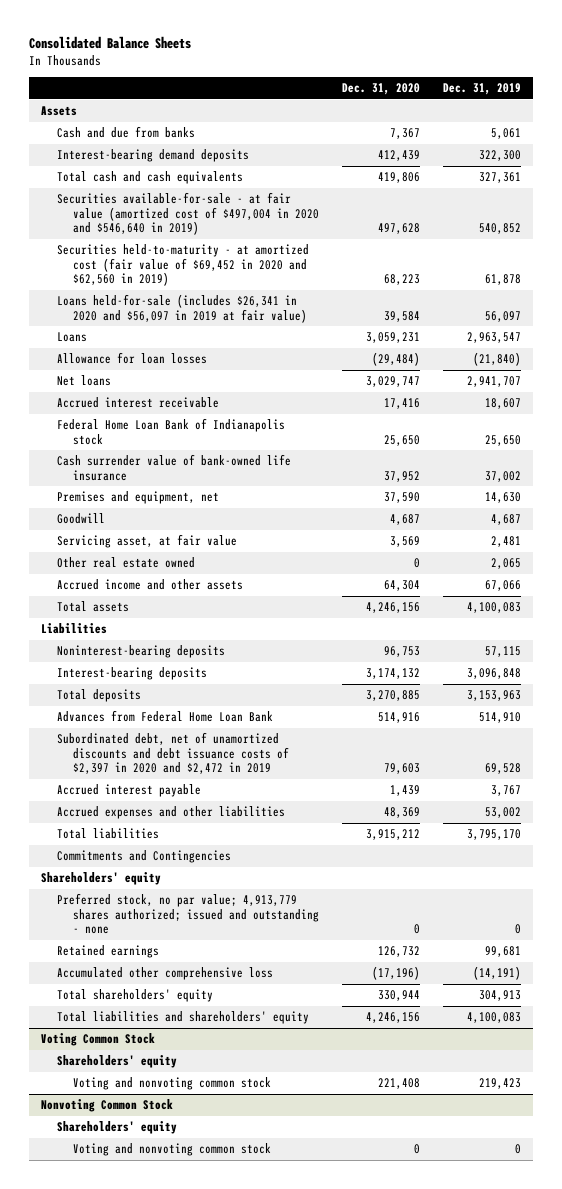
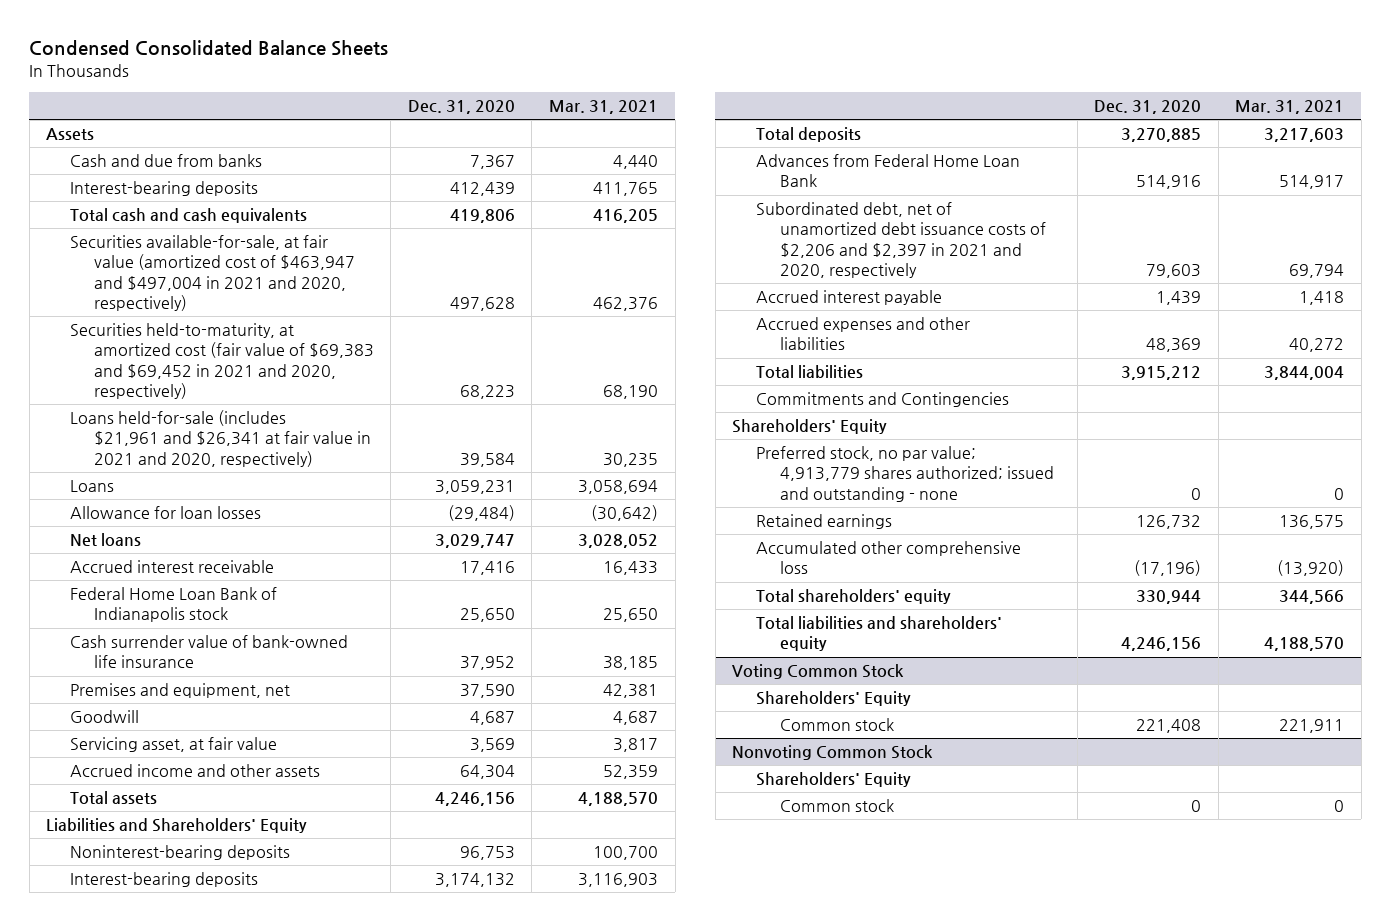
[29,36,192,50] Consolidated Balance Sheets -> [29,40,389,57] Condensed Consolidated Balance Sheets
[443,83,522,96] Dec. 31, 2019 -> none
none -> [548,100,658,115] Mar. 31, 2021
[56,149,249,163] Interest-bearing demand deposits -> [69,181,258,197] Interest-bearing deposits
[56,192,320,236] Securities available-for-sale - at fair value (amortized cost of $497,004 in 2020 and $546,640 in 2019) -> [69,235,355,311] Securities available-for-sale, at fair value (amortized cost of $463,947 and $497,004 in 2021 and 2020, respectively)
[56,244,309,287] Securities held-to-maturity - at amortized cost (fair value of $69,452 in 2020 and $62,560 in 2019) -> [69,323,374,399] Securities held-to-maturity, at amortized cost (fair value of $69,383 and $69,452 in 2021 and 2020, respectively)
[56,294,308,323] Loans held-for-sale (includes $26,341 in 2020 and $56,097 in 2019 at fair value) -> [69,410,371,467] Loans held-for-sale (includes $21,961 and $26,341 at fair value in 2021 and 2020, respectively)
[56,557,195,569] Other real estate owned -> none
[40,623,107,635] Liabilities -> none
none -> [46,818,308,834] Liabilities and Shareholders' Equity
[56,732,290,775] Subordinated debt, net of unamortized discounts and debt issuance costs of $2,397 in 2020 and $2,472 in 2019 -> [756,202,1046,278] Subordinated debt, net of unamortized debt issuance costs of $2,206 and $2,397 in 2021 and 2020, respectively
[40,872,161,886] Shareholders' equity -> [732,419,888,435] Shareholders' Equity
[56,1055,177,1069] Shareholders' equity -> [756,691,912,707] Shareholders' Equity
[73,1077,272,1091] Voting and nonvoting common stock -> [779,718,894,732] Common stock
[56,1121,177,1135] Shareholders' equity -> [756,772,912,788] Shareholders' Equity
[73,1143,272,1157] Voting and nonvoting common stock -> [779,799,894,813] Common stock

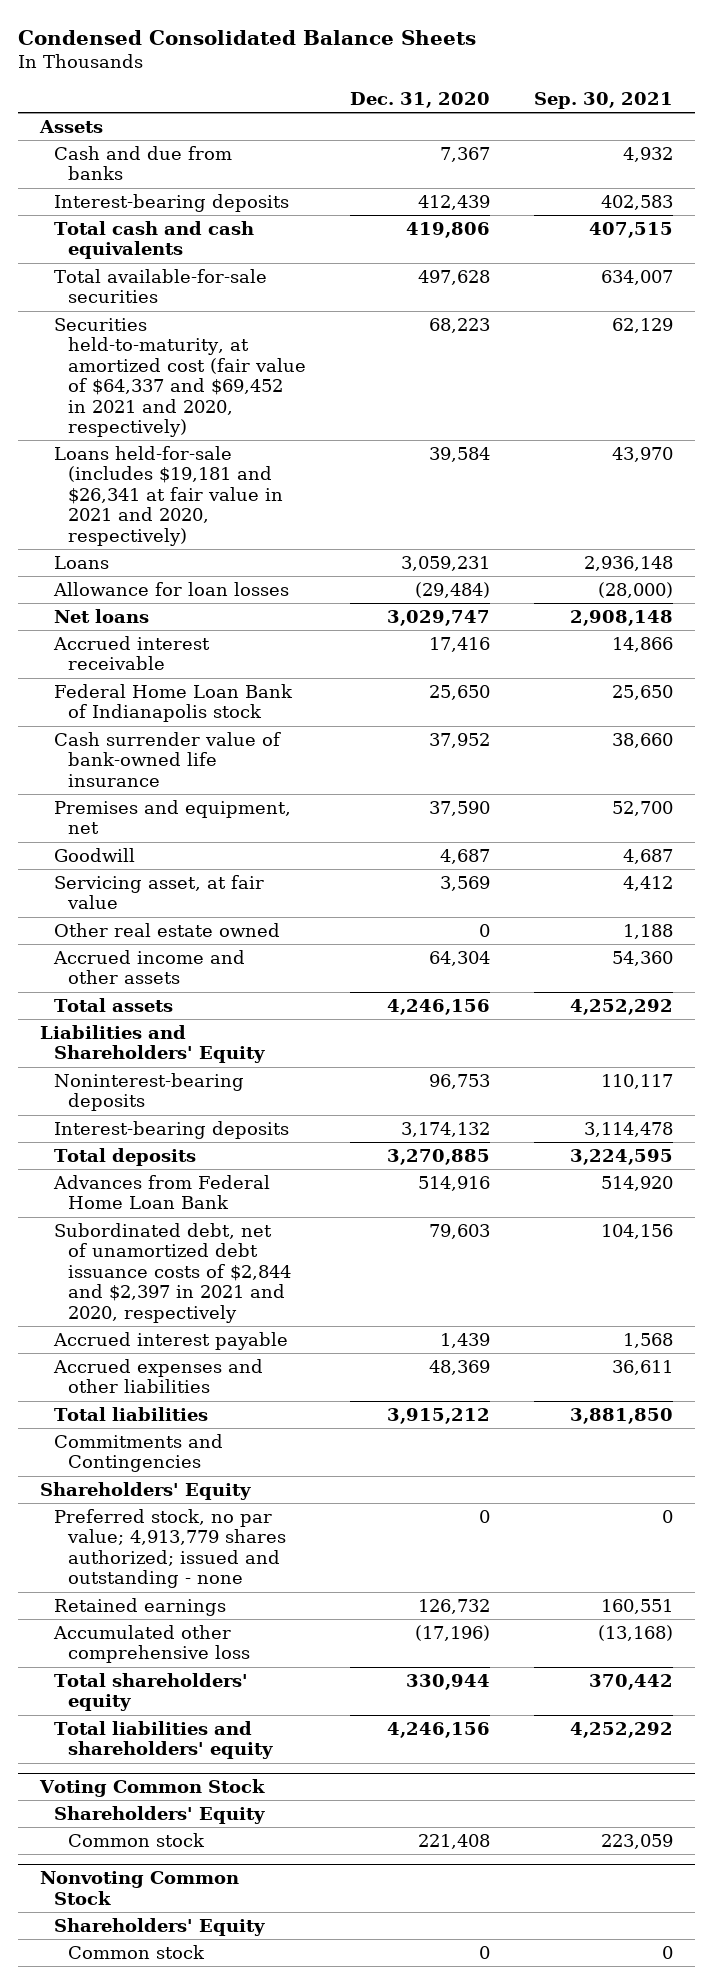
[548,100,658,115] Mar. 31, 2021 -> none
none -> [534,92,674,110] Sep. 30, 2021
[69,235,355,311] Securities available-for-sale, at fair value (amortized cost of $463,947 and $497,004 in 2021 and 2020, respectively) -> [53,268,267,304] Total available-for-sale securities
[69,323,374,399] Securities held-to-maturity, at amortized cost (fair value of $69,383 and $69,452 in 2021 and 2020, respectively) -> [53,317,307,438] Securities held-to-maturity, at amortized cost (fair value of $64,337 and $69,452 in 2021 and 2020, respectively)
[69,410,371,467] Loans held-for-sale (includes $21,961 and $26,341 at fair value in 2021 and 2020, respectively) -> [53,445,284,546] Loans held-for-sale (includes $19,181 and $26,341 at fair value in 2021 and 2020, respectively)
none -> [53,922,280,937] Other real estate owned
[756,202,1046,278] Subordinated debt, net of unamortized debt issuance costs of $2,206 and $2,397 in 2021 and 2020, respectively -> [53,1222,292,1323] Subordinated debt, net of unamortized debt issuance costs of $2,844 and $2,397 in 2021 and 2020, respectively

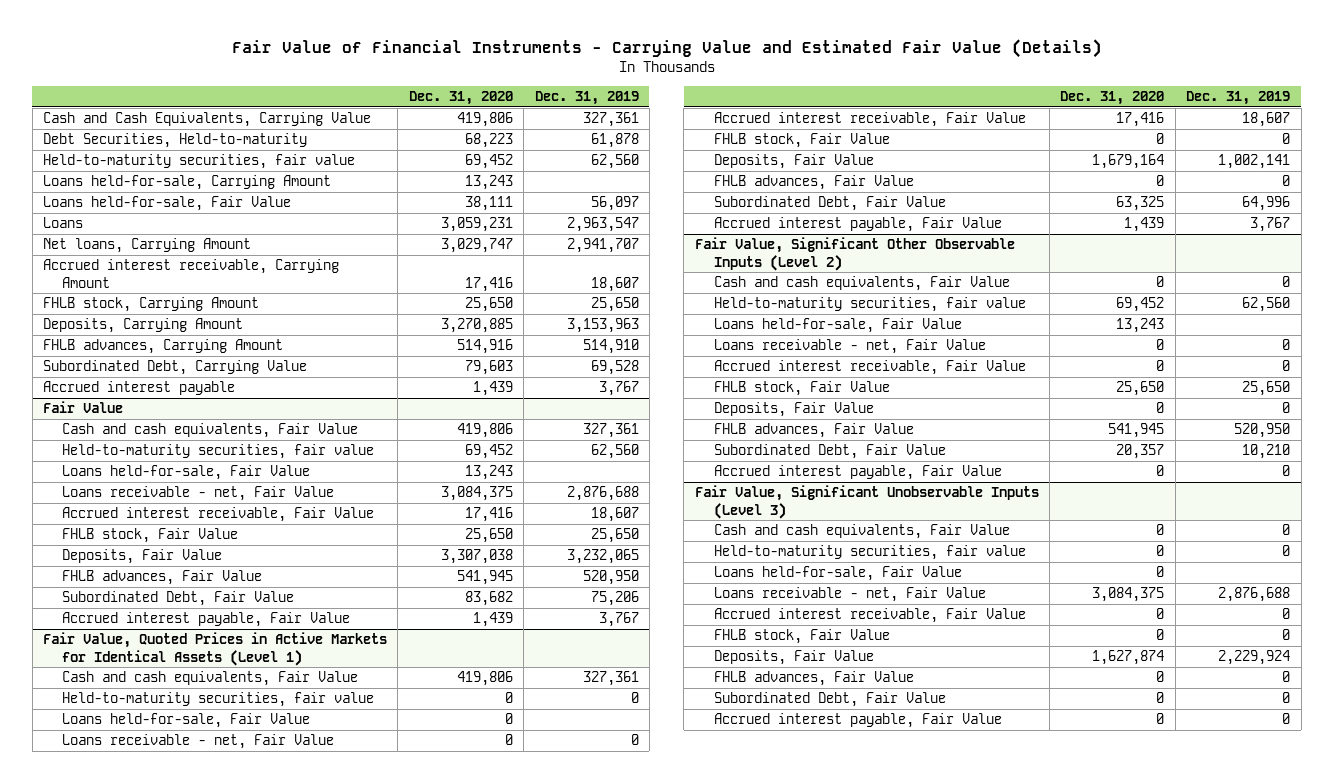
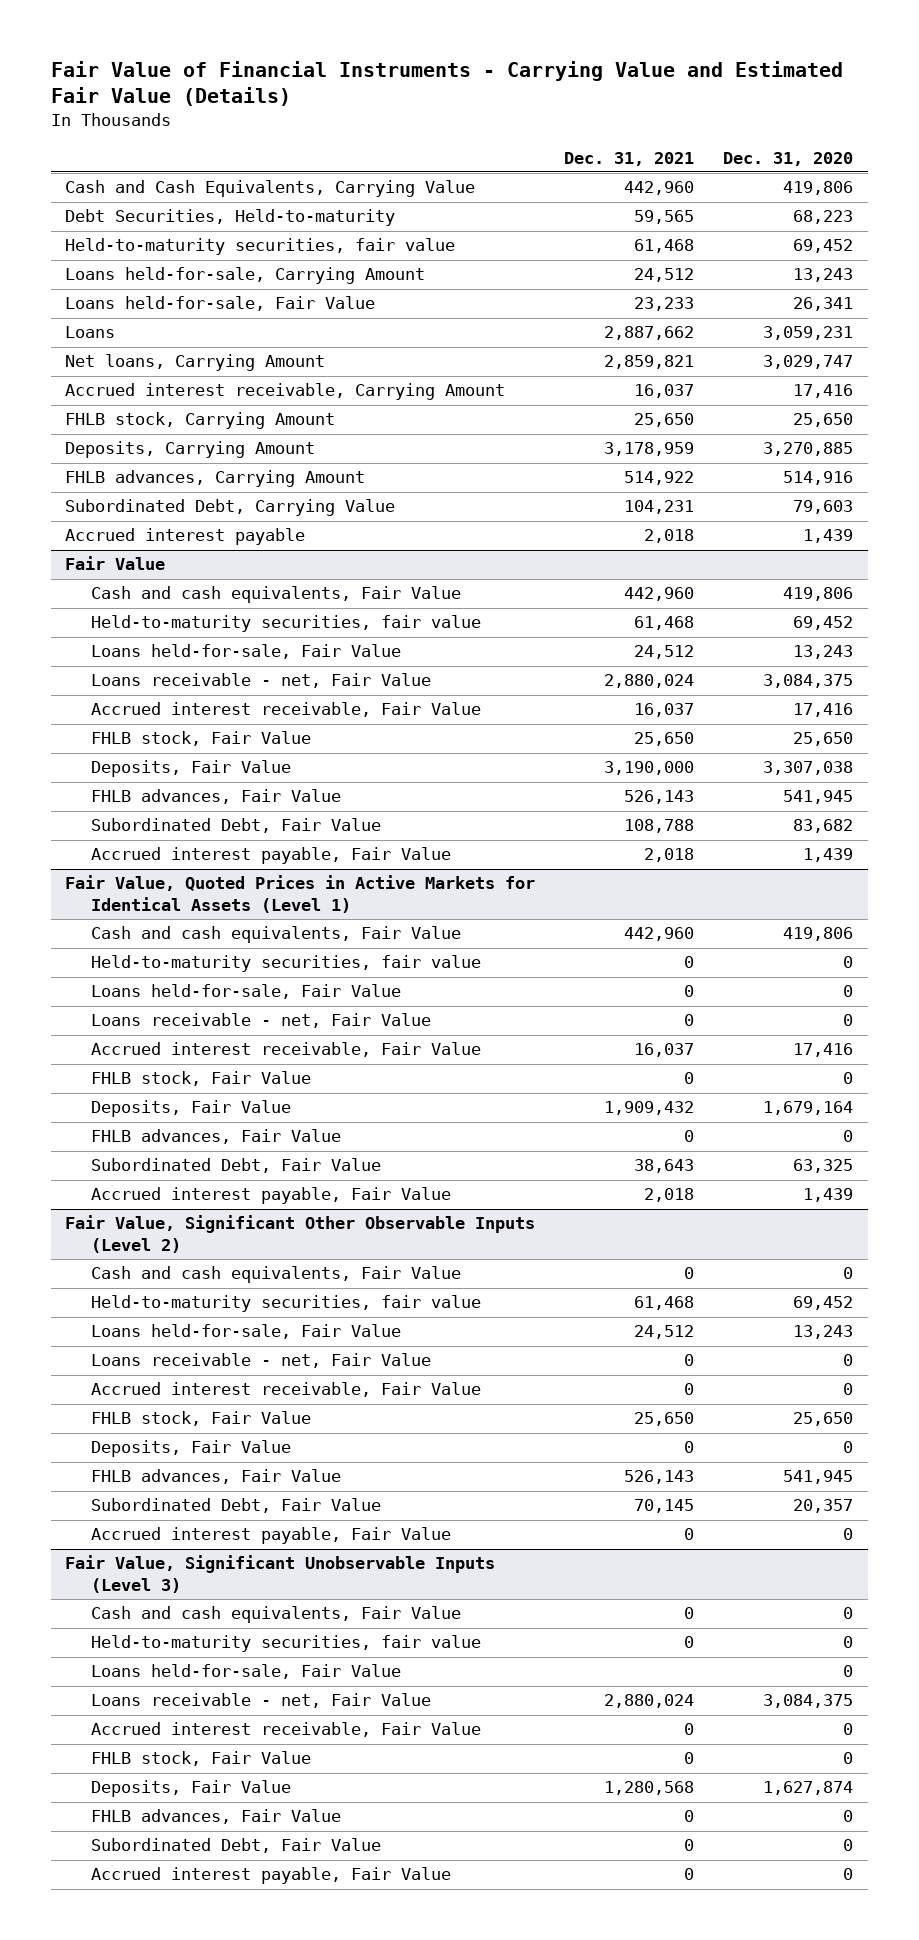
[534,91,639,106] Dec. 31, 2019 -> none
none -> [564,151,695,166] Dec. 31, 2021
[464,196,513,212] 38,111 -> [793,297,854,312] 26,341

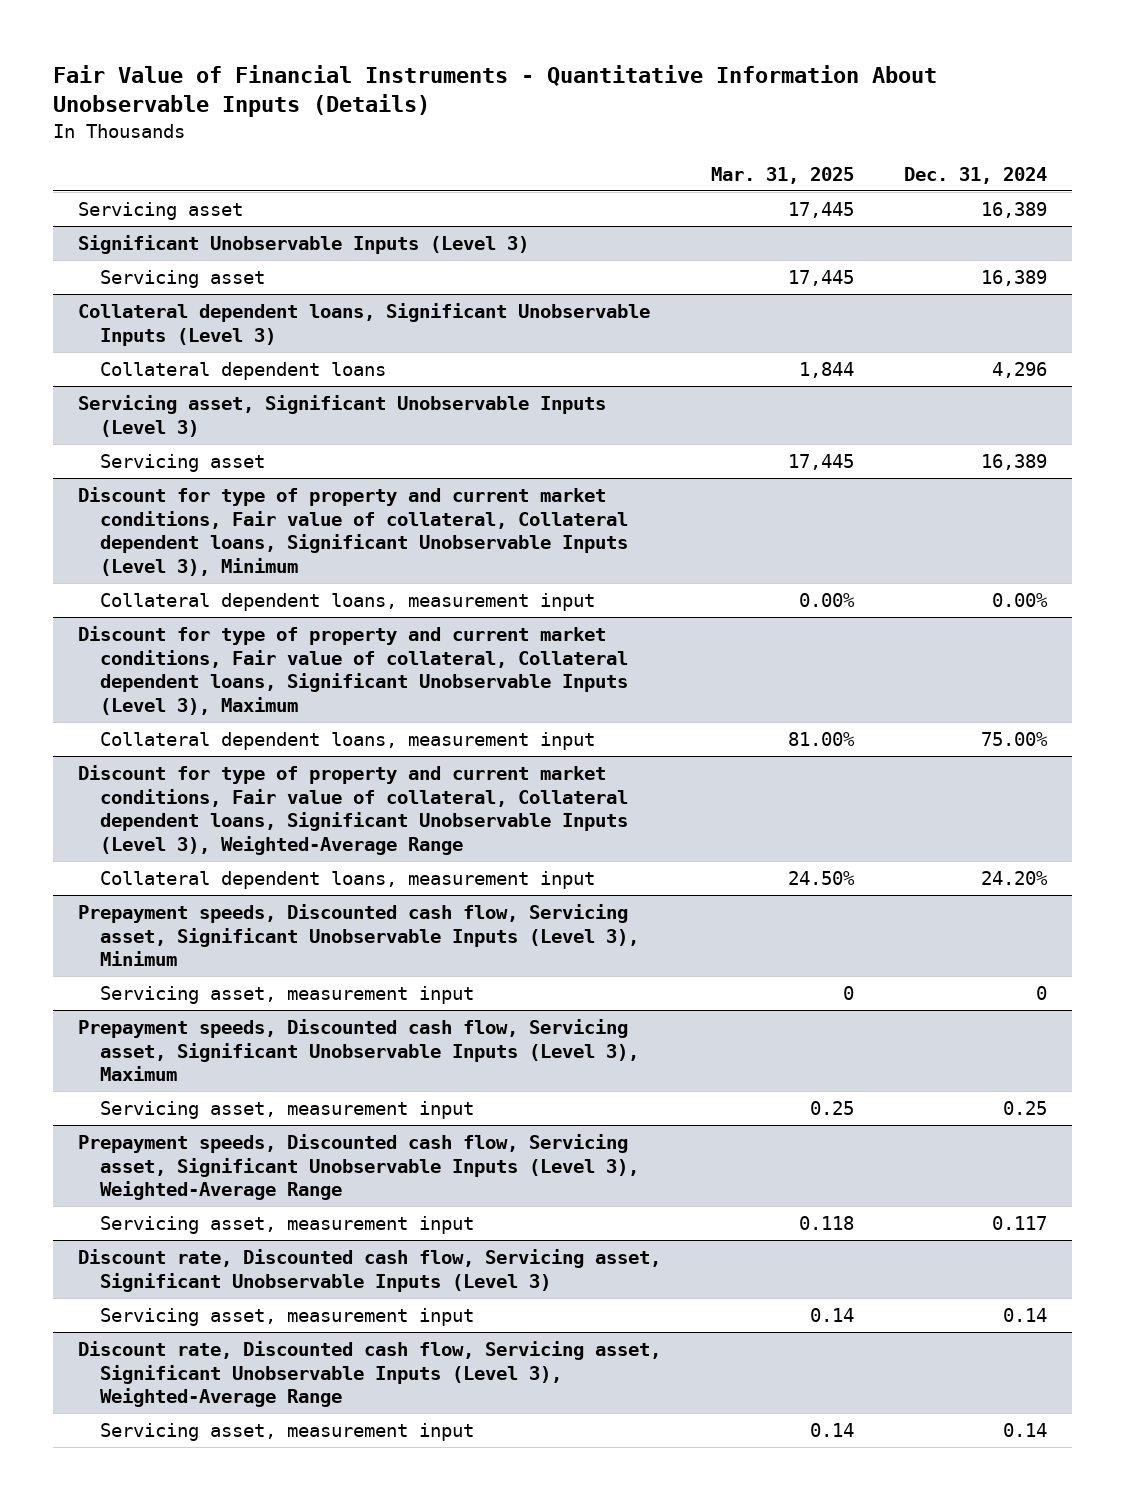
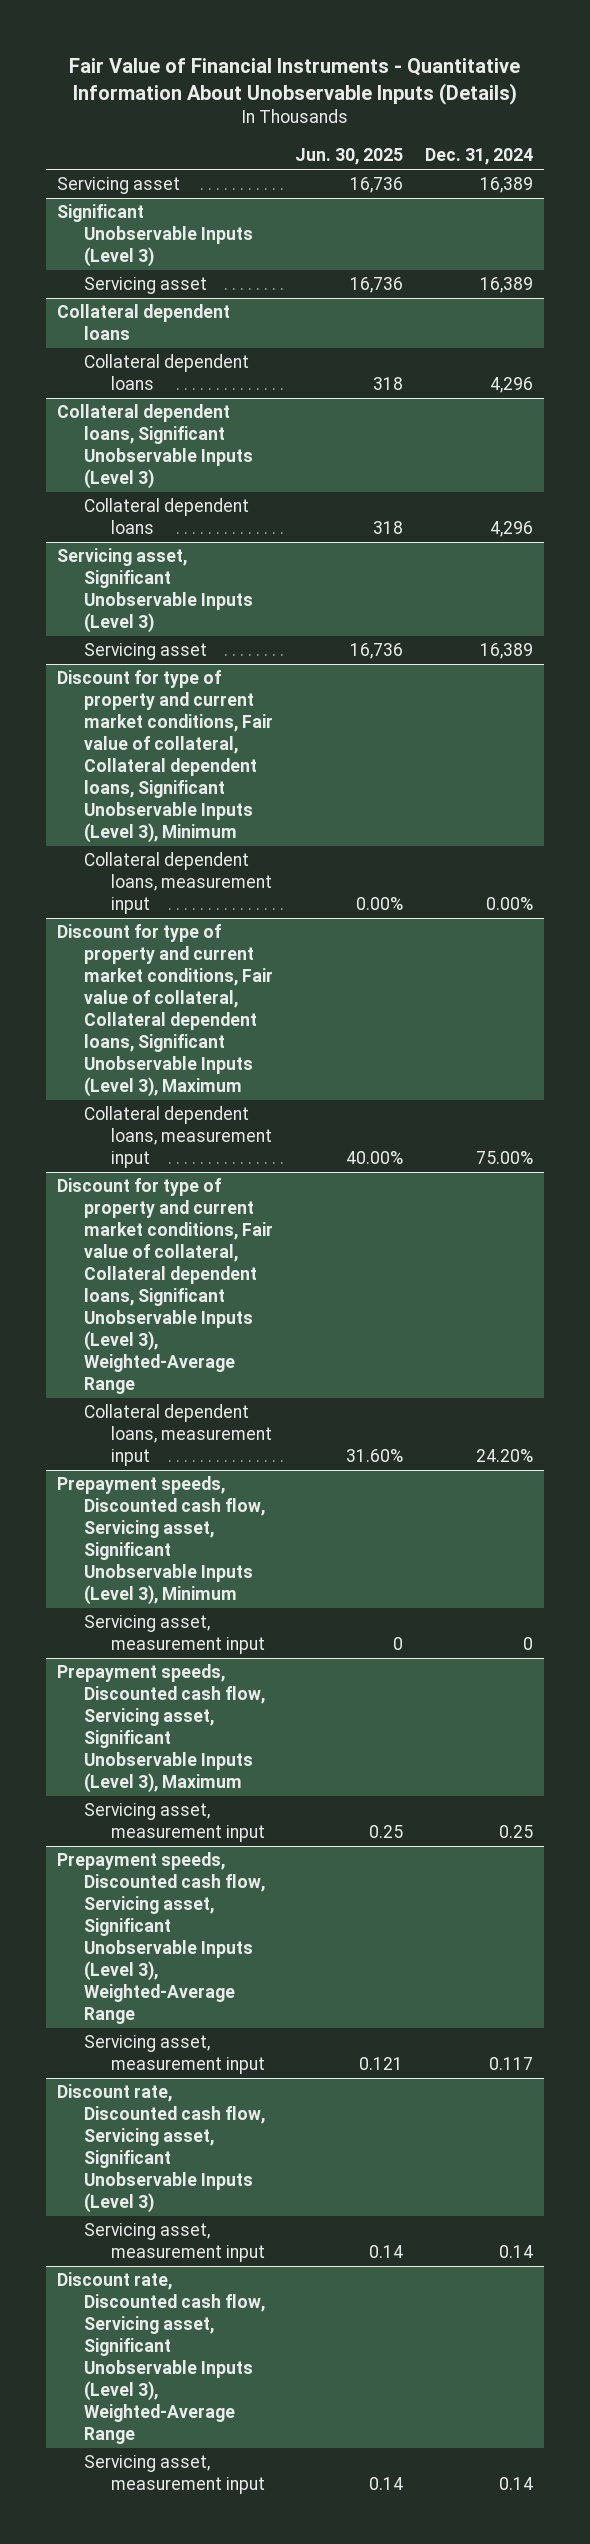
[711,166,855,184] Mar. 31, 2025 -> none
none -> [295,148,404,166] Jun. 30, 2025
none -> [56,304,230,341] Collateral dependent loans
none -> [83,354,249,391] Collateral dependent loans

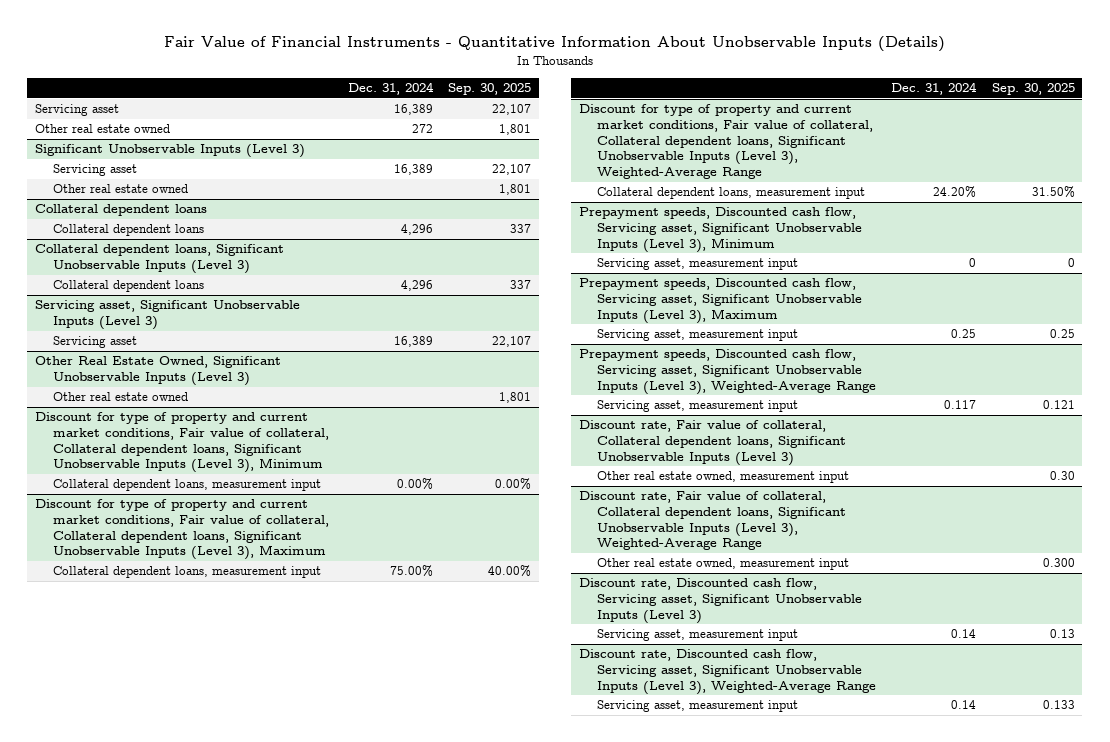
[295,148,404,166] Jun. 30, 2025 -> none
none -> [447,83,531,96] Sep. 30, 2025
none -> [34,124,170,134] Other real estate owned
none -> [53,184,189,194] Other real estate owned
none -> [34,356,281,387] Other Real Estate Owned, Significant Unobservable Inputs (Level 3)
none -> [53,392,189,402] Other real estate owned
none -> [578,420,847,466] Discount rate, Fair value of collateral, Collateral dependent loans, Significant Unobservable Inputs (Level 3)
none -> [597,471,850,484] Other real estate owned, measurement input
none -> [578,491,847,551] Discount rate, Fair value of collateral, Collateral dependent loans, Significant Unobservable Inputs (Level 3), Weighted-Average Range
none -> [597,558,850,571] Other real estate owned, measurement input

